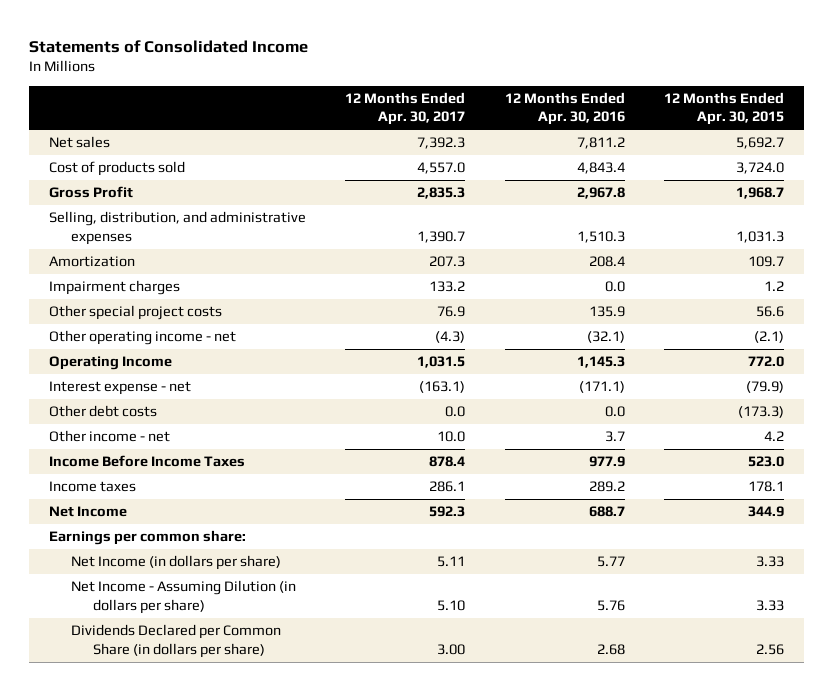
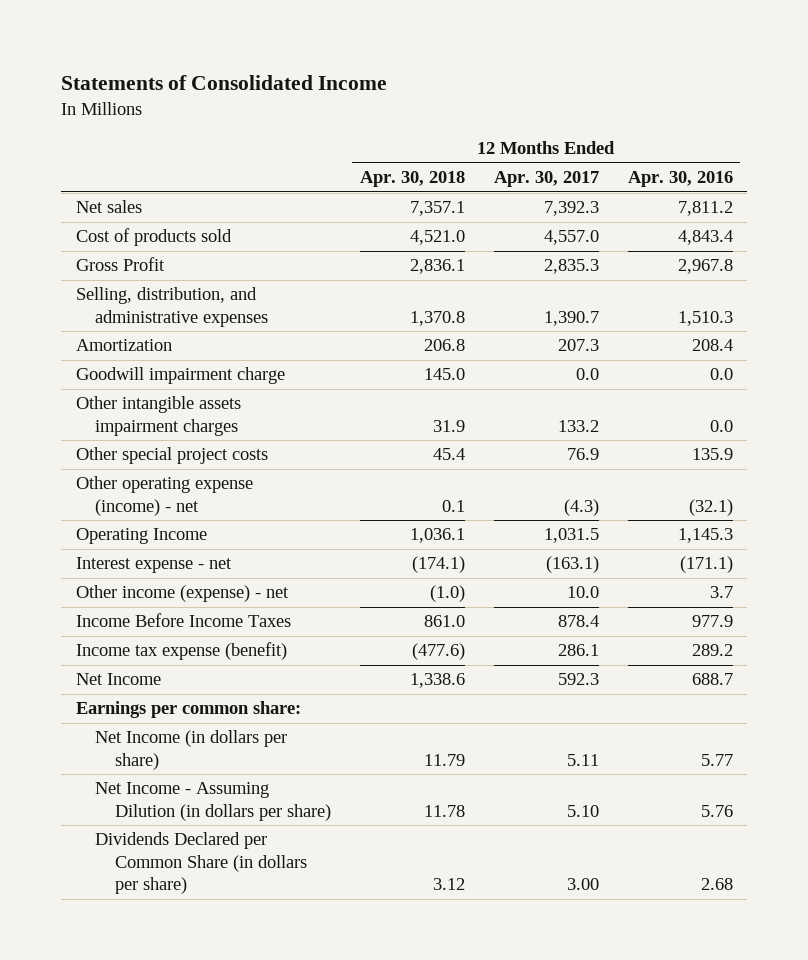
[664,92,785,126] 12 Months Ended Apr. 30, 2015 -> none
none -> [359,171,465,188] Apr. 30, 2018
none -> [75,367,285,385] Goodwill impairment charge
[48,280,180,296] Impairment charges -> [75,396,241,436] Other intangible assets impairment charges
[48,330,236,346] Other operating income - net -> [75,476,253,516] Other operating expense (income) - net
[48,405,157,418] Other debt costs -> none
[48,430,170,443] Other income - net -> [75,585,289,603] Other income (expense) - net
[48,481,136,493] Income taxes -> [75,642,287,661] Income tax expense (benefit)

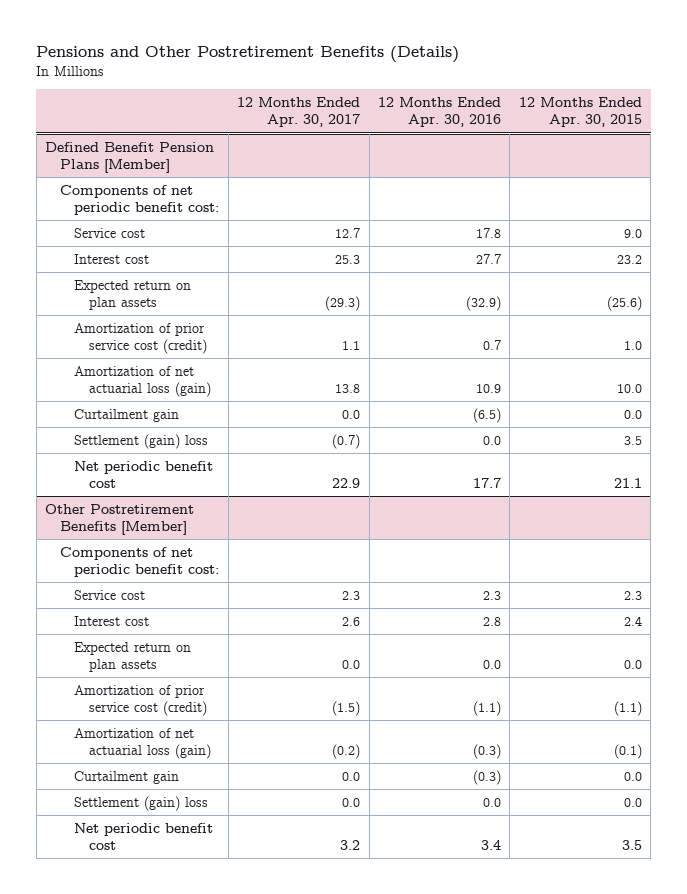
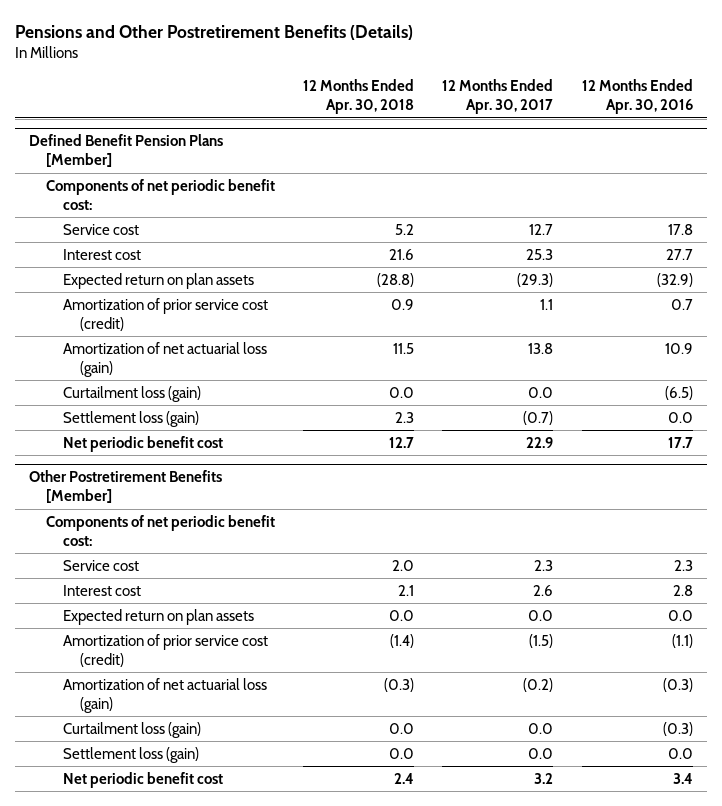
[518,97,642,128] 12 Months Ended Apr. 30, 2015 -> none
none -> [303,79,415,115] 12 Months Ended Apr. 30, 2018
[74,408,180,422] Curtailment gain -> [62,385,201,402] Curtailment loss (gain)
[74,433,209,449] Settlement (gain) loss -> [62,410,199,427] Settlement loss (gain)
[74,770,180,784] Curtailment gain -> [62,721,201,738] Curtailment loss (gain)
[74,795,209,811] Settlement (gain) loss -> [62,746,199,763] Settlement loss (gain)

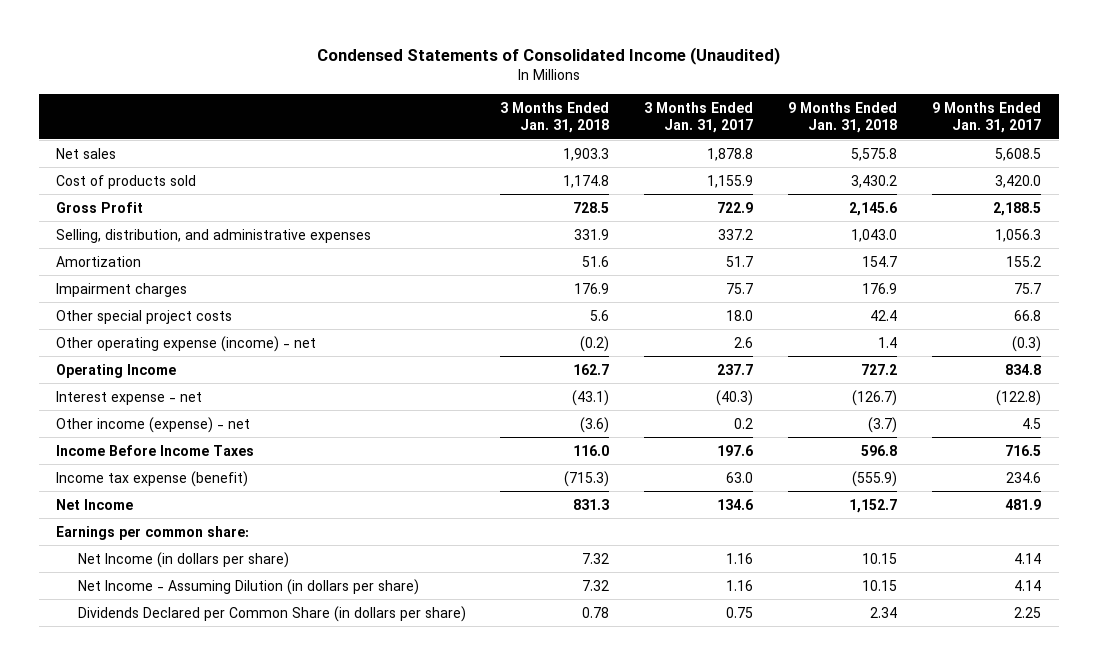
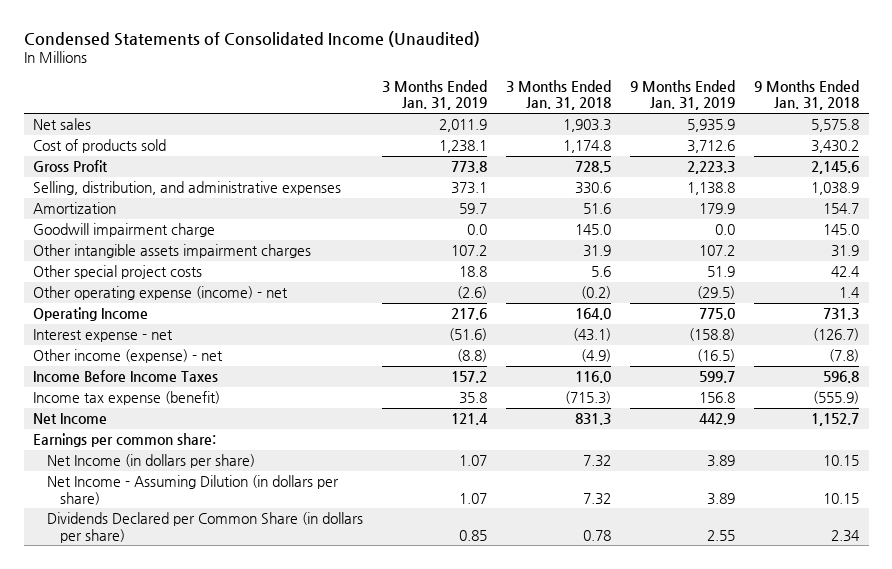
[644,101,754,134] 3 Months Ended Jan. 31, 2017 -> none
[932,101,1042,134] 9 Months Ended Jan. 31, 2017 -> none
none -> [381,79,487,111] 3 Months Ended Jan. 31, 2019
none -> [629,79,735,111] 9 Months Ended Jan. 31, 2019
[574,228,610,240] 331.9 -> [574,182,611,195] 330.6
[851,228,898,242] 1,043.0 -> [811,182,860,196] 1,038.9
[56,282,188,297] Impairment charges -> none
none -> [33,223,216,238] Goodwill impairment charge
none -> [33,244,312,259] Other intangible assets impairment charges
[573,363,610,375] 162.7 -> [574,308,611,321] 164.0
[861,363,898,375] 727.2 -> [823,308,860,321] 731.3
[580,416,610,433] (3.6) -> [580,349,611,363] (4.9)
[868,416,898,433] (3.7) -> [829,349,860,363] (7.8)

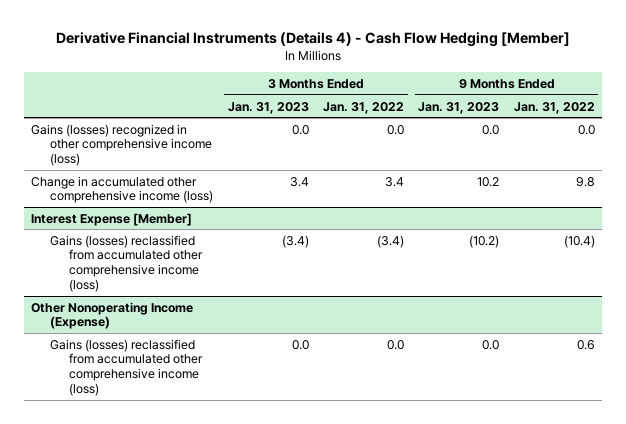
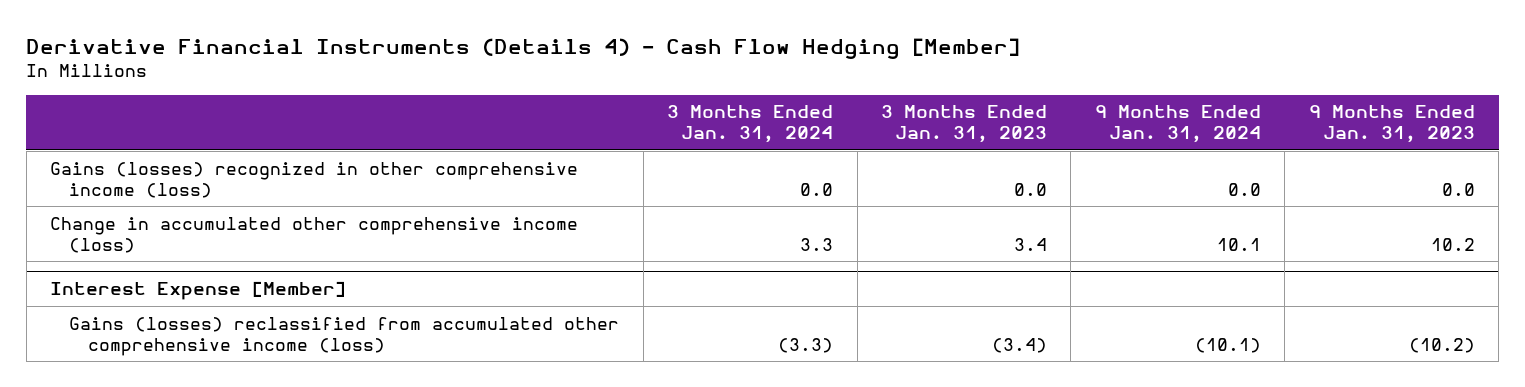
[323,101,405,114] Jan. 31, 2022 -> none
[513,101,595,114] Jan. 31, 2022 -> none
none -> [667,105,834,144] 3 Months Ended Jan. 31, 2024
none -> [1094,105,1261,144] 9 Months Ended Jan. 31, 2024
[31,301,194,330] Other Nonoperating Income (Expense) -> none
[50,338,204,397] Gains (losses) reclassified from accumulated other comprehensive income (loss) -> none

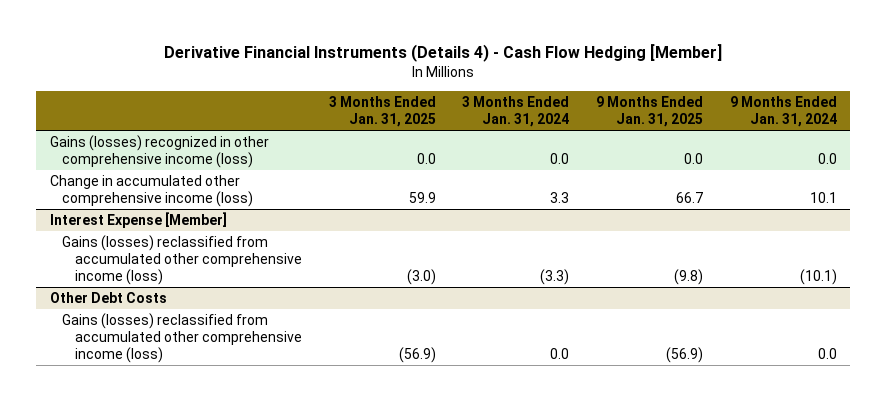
[881,105,1048,144] 3 Months Ended Jan. 31, 2023 -> none
[1308,105,1475,144] 9 Months Ended Jan. 31, 2023 -> none
none -> [328,96,436,128] 3 Months Ended Jan. 31, 2025
none -> [596,96,704,128] 9 Months Ended Jan. 31, 2025
none -> [49,292,167,304] Other Debt Costs
none -> [62,313,302,363] Gains (losses) reclassified from accumulated other comprehensive income (loss)

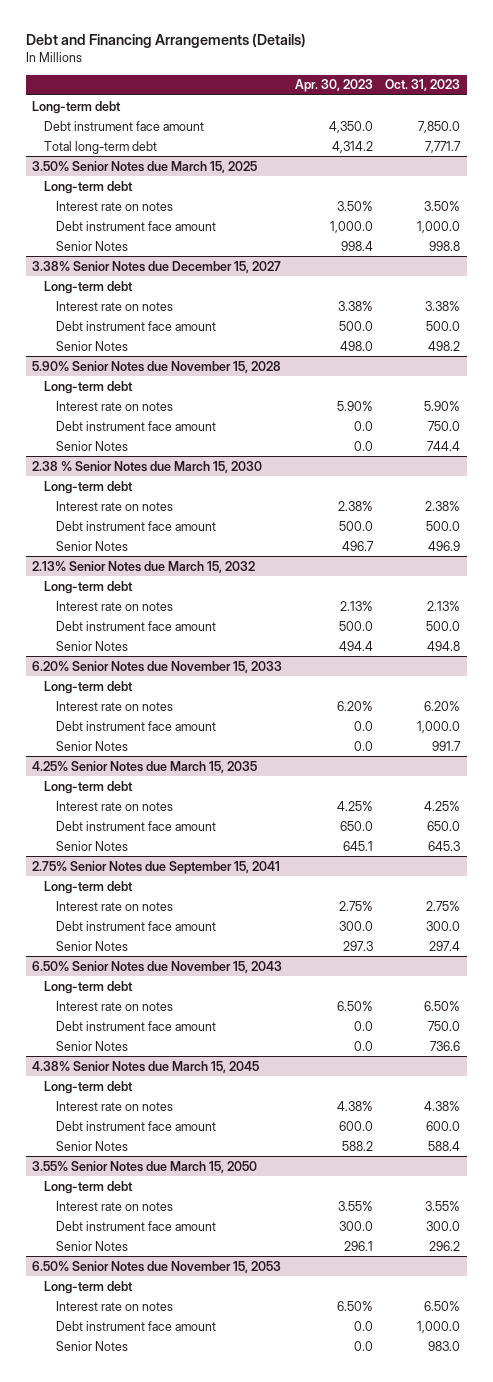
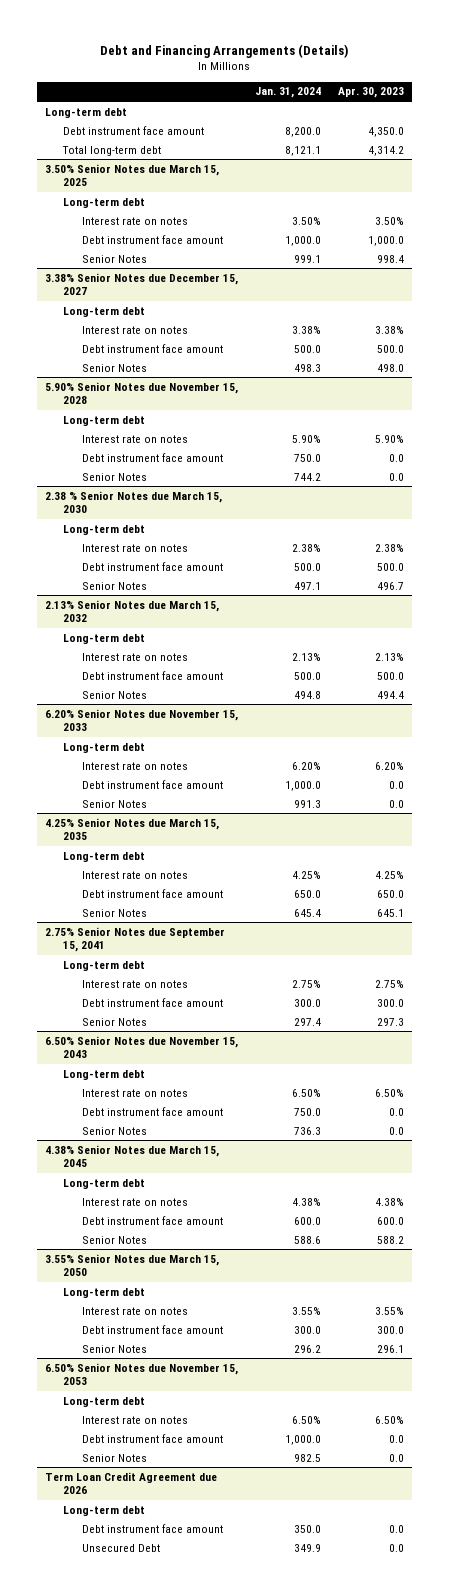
[385,79,461,92] Oct. 31, 2023 -> none
none -> [254,87,321,99] Jan. 31, 2024
none -> [45,1471,218,1495] Term Loan Credit Agreement due 2026
none -> [63,1505,146,1516] Long-term debt
none -> [81,1523,223,1533] Debt instrument face amount
none -> [81,1543,160,1552] Unsecured Debt

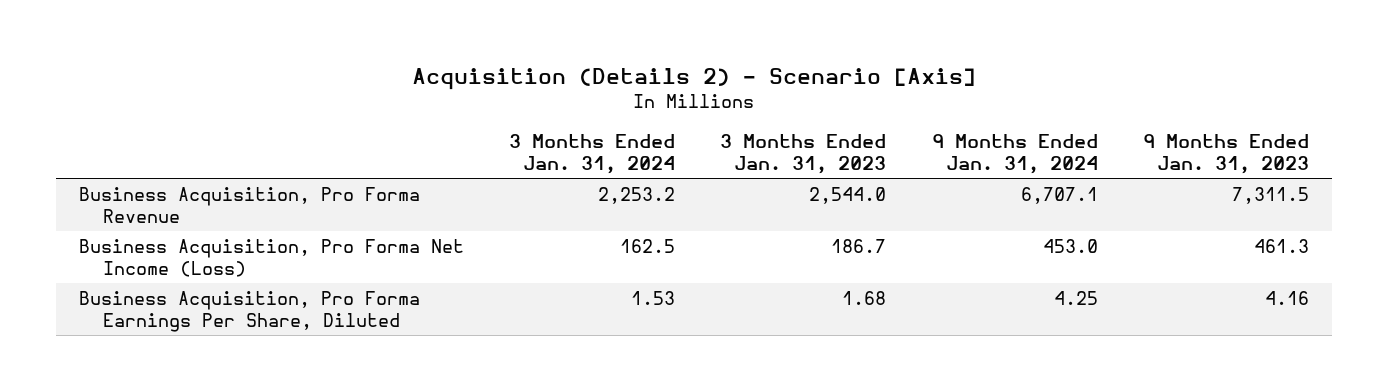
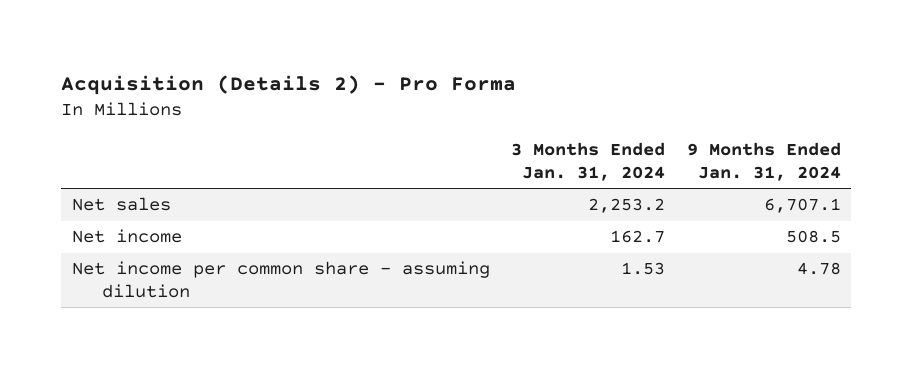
[411,67,976,90] Acquisition (Details 2) - Scenario [Axis] -> [60,74,516,95] Acquisition (Details 2) - Pro Forma
[720,134,887,174] 3 Months Ended Jan. 31, 2023 -> none
[1143,134,1310,174] 9 Months Ended Jan. 31, 2023 -> none
[78,291,420,332] Business Acquisition, Pro Forma Earnings Per Share, Diluted -> none
[78,187,420,223] Business Acquisition, Pro Forma Revenue -> [71,197,171,212] Net sales
[78,239,464,277] Business Acquisition, Pro Forma Net Income (Loss) -> [71,229,182,244] Net income
[620,239,676,254] 162.5 -> [610,230,666,244] 162.7
[1042,239,1098,254] 453.0 -> [785,230,841,244] 508.5
none -> [71,261,490,298] Net income per common share - assuming dilution

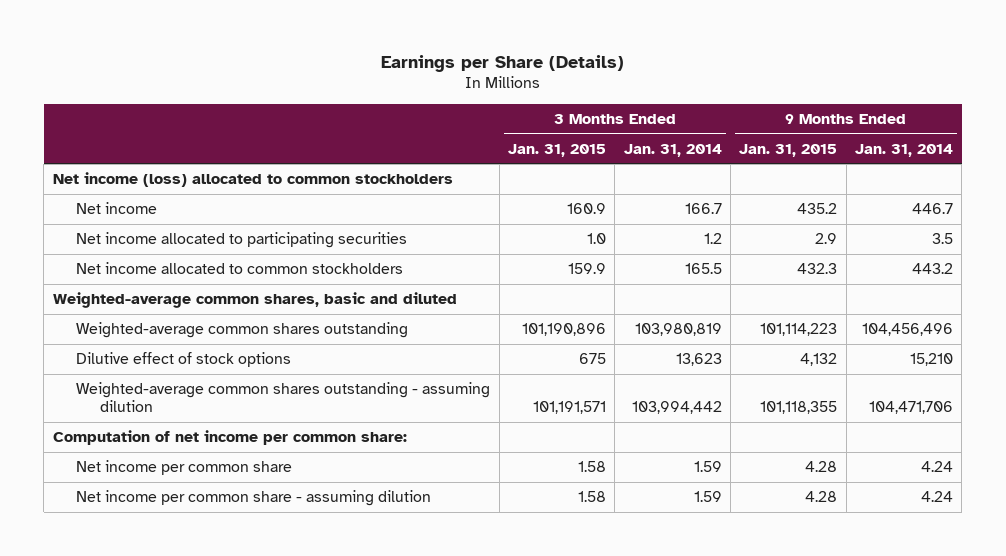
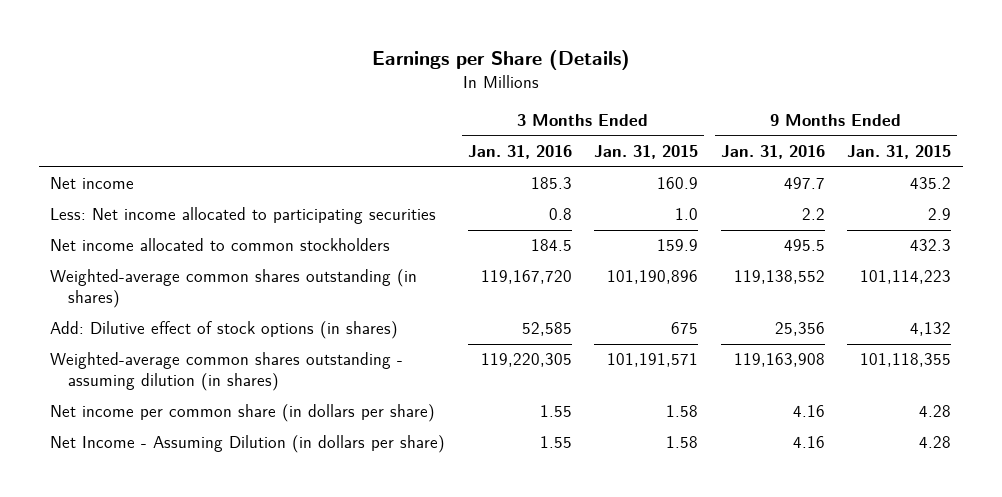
[623,143,722,157] Jan. 31, 2014 -> none
[855,143,954,157] Jan. 31, 2014 -> none
none -> [467,145,572,160] Jan. 31, 2016
none -> [720,145,825,160] Jan. 31, 2016
[52,172,453,188] Net income (loss) allocated to common stockholders -> none
[76,232,408,249] Net income allocated to participating securities -> [50,207,437,225] Less: Net income allocated to participating securities
[52,292,457,309] Weighted-average common shares, basic and diluted -> none
[52,430,407,446] Computation of net income per common share: -> none
[76,322,409,339] Weighted-average common shares outstanding -> [50,269,418,309] Weighted-average common shares outstanding (in shares)
[76,352,292,368] Dilutive effect of stock options -> [50,321,399,340] Add: Dilutive effect of stock options (in shares)
[76,382,491,413] Weighted-average common shares outstanding - assuming dilution -> [50,352,404,392] Weighted-average common shares outstanding - assuming dilution (in shares)
[76,460,293,476] Net income per common share -> [50,404,436,423] Net income per common share (in dollars per share)
[76,490,432,507] Net income per common share - assuming dilution -> [50,435,446,454] Net Income - Assuming Dilution (in dollars per share)

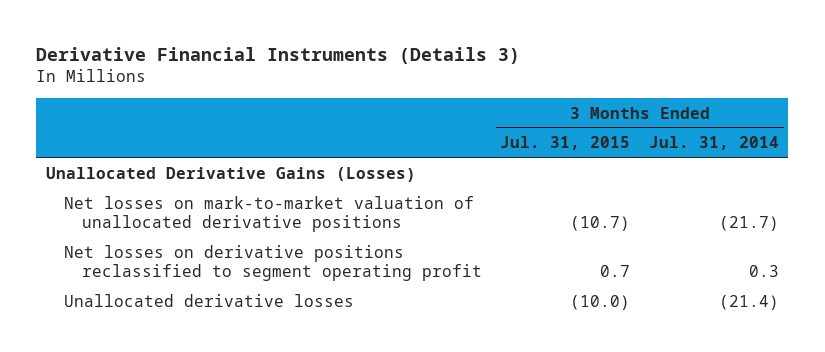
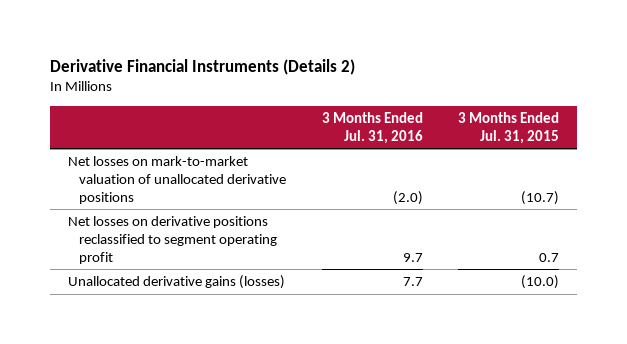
[36,46,521,64] Derivative Financial Instruments (Details 3) -> [49,59,355,76] Derivative Financial Instruments (Details 2)
[649,136,780,151] Jul. 31, 2014 -> none
none -> [321,111,423,144] 3 Months Ended Jul. 31, 2016
[45,166,416,182] Unallocated Derivative Gains (Losses) -> none
[63,293,354,307] Unallocated derivative losses -> [67,275,285,290] Unallocated derivative gains (losses)

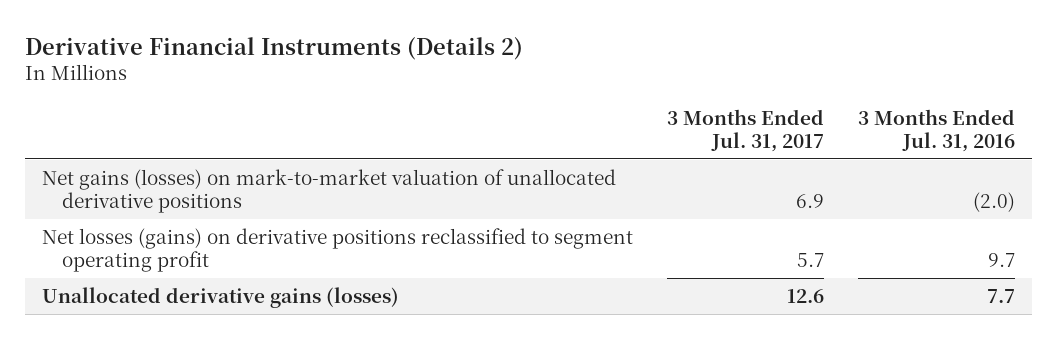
[458,111,560,144] 3 Months Ended Jul. 31, 2015 -> none
none -> [667,108,825,152] 3 Months Ended Jul. 31, 2017
[67,156,286,204] Net losses on mark-to-market valuation of unallocated derivative positions -> [42,169,617,214] Net gains (losses) on mark-to-market valuation of unallocated derivative positions
[67,216,277,264] Net losses on derivative positions reclassified to segment operating profit -> [42,228,634,273] Net losses (gains) on derivative positions reclassified to segment operating profit

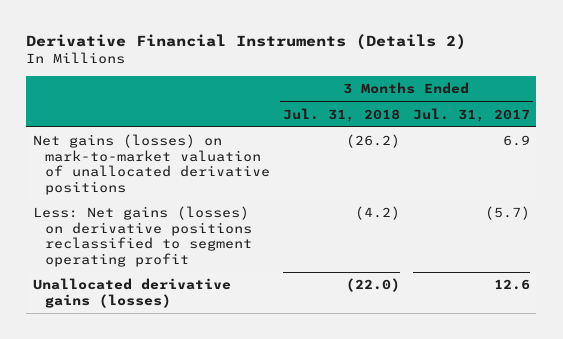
[857,108,1015,152] 3 Months Ended Jul. 31, 2016 -> none
none -> [282,107,400,122] Jul. 31, 2018
[42,228,634,273] Net losses (gains) on derivative positions reclassified to segment operating profit -> [32,206,252,267] Less: Net gains (losses) on derivative positions reclassified to segment operating profit
[797,253,825,268] 5.7 -> [484,206,530,221] (5.7)

